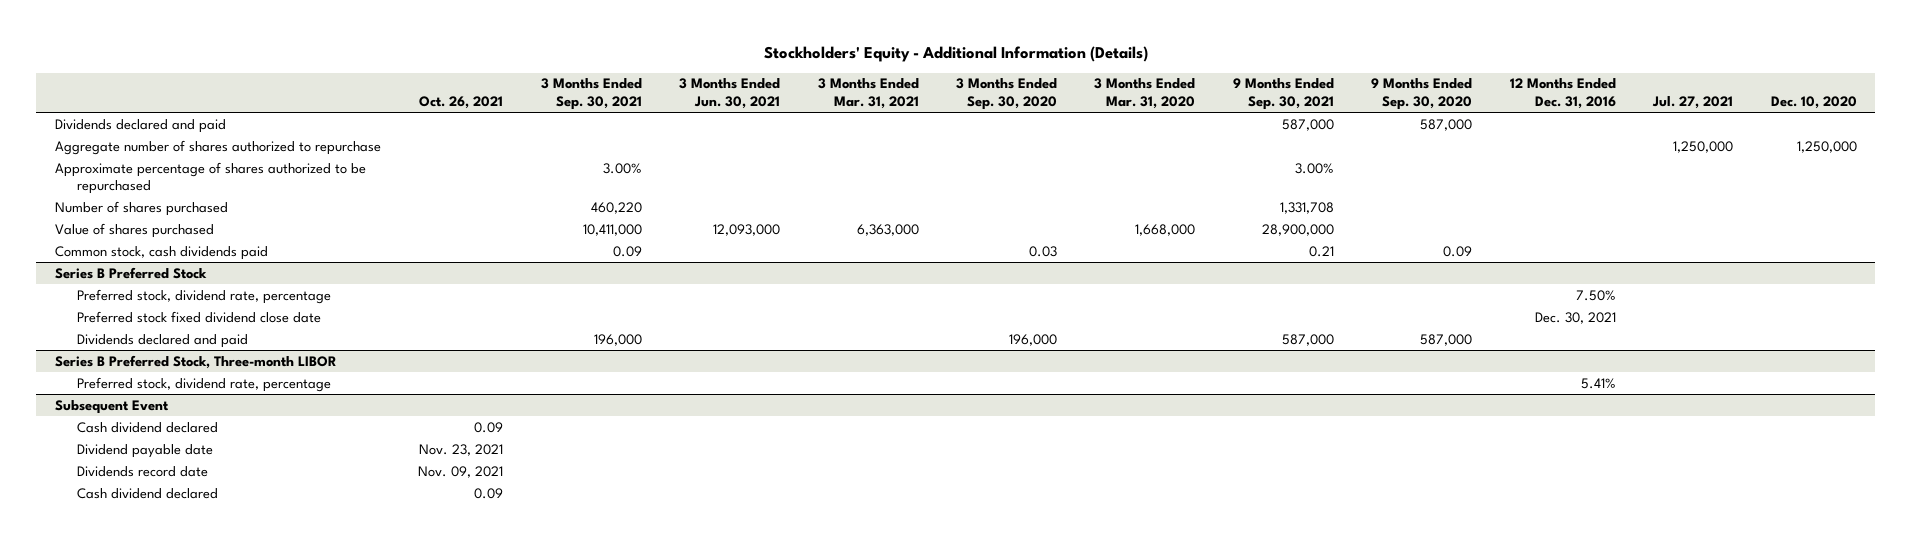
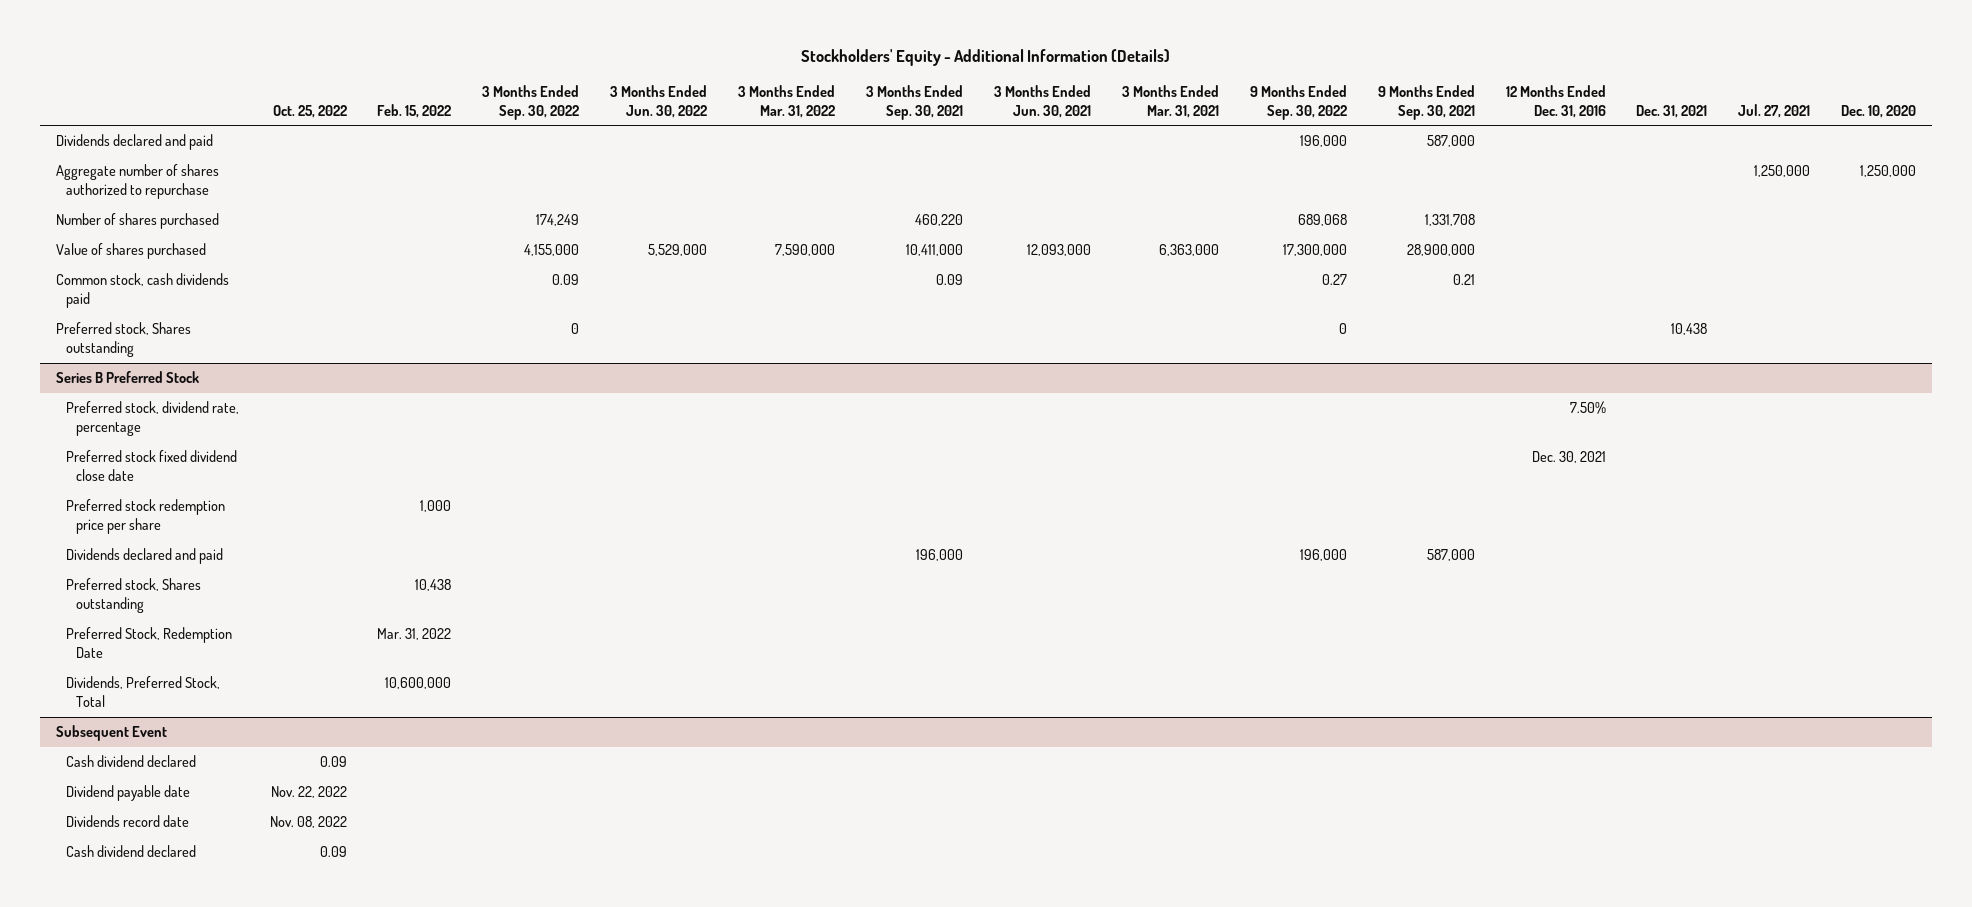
[419,95,504,109] Oct. 26, 2021 -> none
[956,78,1058,110] 3 Months Ended Sep. 30, 2020 -> none
[1094,78,1196,109] 3 Months Ended Mar. 31, 2020 -> none
[1371,78,1473,110] 9 Months Ended Sep. 30, 2020 -> none
none -> [272,104,347,118] Oct. 25, 2022
none -> [377,103,452,118] Feb. 15, 2022
none -> [482,84,580,120] 3 Months Ended Sep. 30, 2022
none -> [610,84,708,118] 3 Months Ended Jun. 30, 2022
none -> [738,84,836,118] 3 Months Ended Mar. 31, 2022
none -> [1249,84,1347,120] 9 Months Ended Sep. 30, 2022
none -> [1636,104,1708,118] Dec. 31, 2021
[54,161,366,195] Approximate percentage of shares authorized to be repurchased -> none
none -> [55,322,191,357] Preferred stock, Shares outstanding
none -> [65,499,225,534] Preferred stock redemption price per share
[54,354,337,369] Series B Preferred Stock, Three-month LIBOR -> none
[77,376,332,392] Preferred stock, dividend rate, percentage -> none
none -> [65,578,201,613] Preferred stock, Shares outstanding
none -> [65,627,232,658] Preferred Stock, Redemption Date
none -> [65,676,220,707] Dividends, Preferred Stock, Total

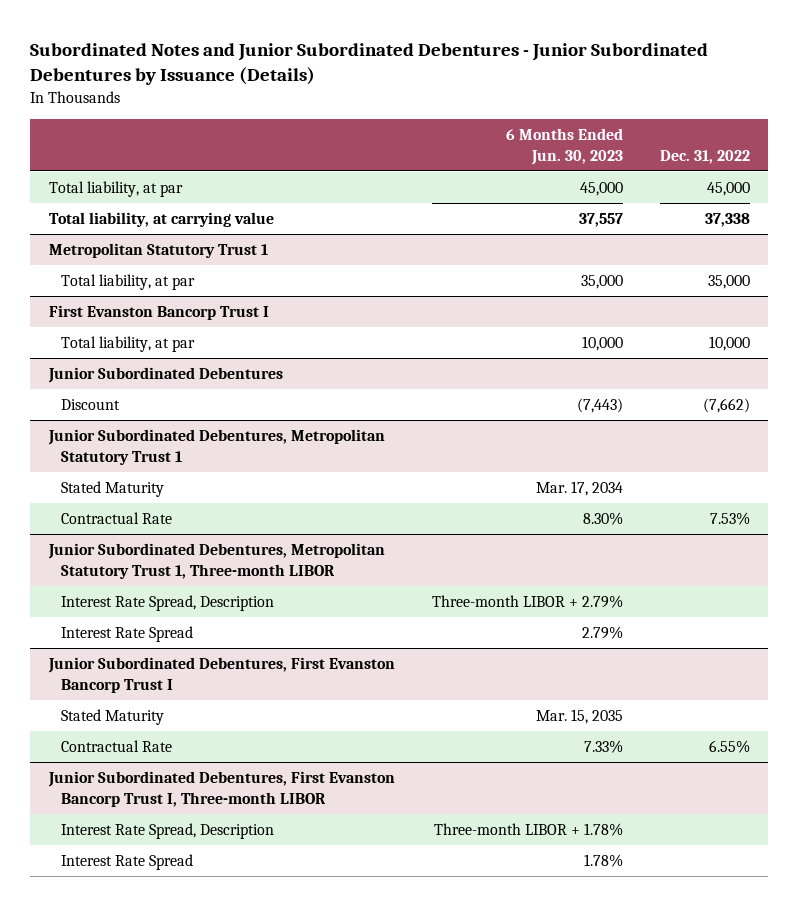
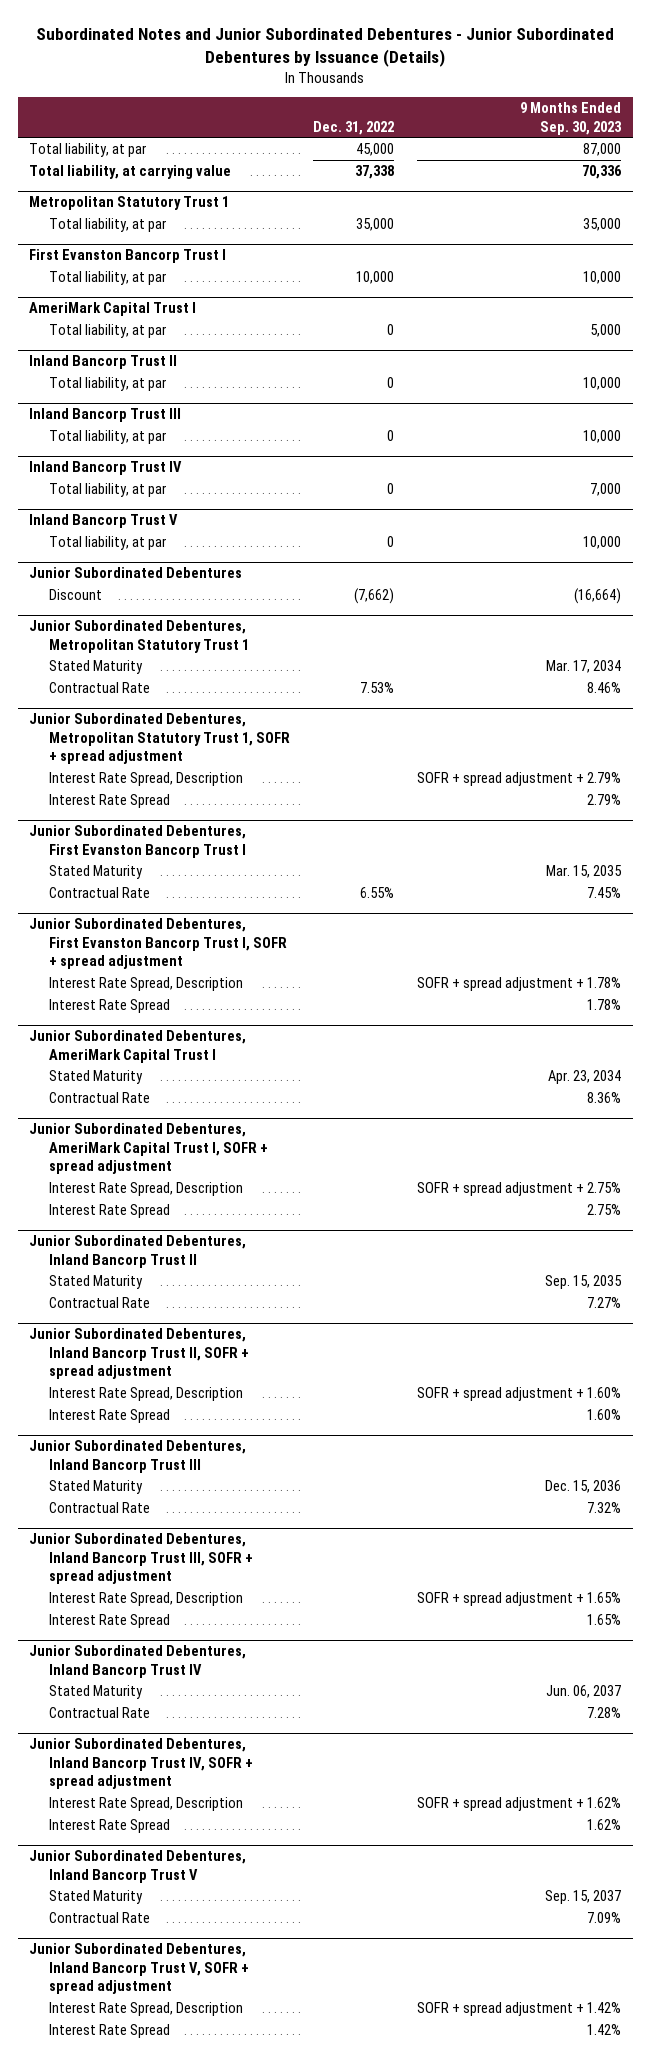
[505,128,623,165] 6 Months Ended Jun. 30, 2023 -> none
none -> [520,102,623,135] 9 Months Ended Sep. 30, 2023
none -> [29,302,197,317] AmeriMark Capital Trust I
none -> [48,324,166,339] Total liability, at par
none -> [29,355,178,370] Inland Bancorp Trust II
none -> [48,377,166,392] Total liability, at par
none -> [29,408,182,423] Inland Bancorp Trust III
none -> [48,430,166,445] Total liability, at par
none -> [29,461,183,476] Inland Bancorp Trust IV
none -> [48,483,166,498] Total liability, at par
none -> [29,514,179,529] Inland Bancorp Trust V
none -> [48,536,166,551] Total liability, at par
[47,543,385,579] Junior Subordinated Debentures, Metropolitan Statutory Trust 1, Three-month LIBOR -> [29,713,290,764] Junior Subordinated Debentures, Metropolitan Statutory Trust 1, SOFR + spread adjustment
[47,771,395,807] Junior Subordinated Debentures, First Evanston Bancorp Trust I, Three-month LIBOR -> [29,918,287,969] Junior Subordinated Debentures, First Evanston Bancorp Trust I, SOFR + spread adjustment
none -> [29,1030,247,1063] Junior Subordinated Debentures, AmeriMark Capital Trust I
none -> [48,1070,143,1085] Stated Maturity
none -> [48,1092,150,1104] Contractual Rate
none -> [29,1123,268,1174] Junior Subordinated Debentures, AmeriMark Capital Trust I, SOFR + spread adjustment
none -> [48,1182,243,1197] Interest Rate Spread, Description
none -> [48,1204,170,1219] Interest Rate Spread
none -> [29,1235,247,1268] Junior Subordinated Debentures, Inland Bancorp Trust II
none -> [48,1275,143,1290] Stated Maturity
none -> [48,1297,150,1309] Contractual Rate
none -> [29,1328,249,1379] Junior Subordinated Debentures, Inland Bancorp Trust II, SOFR + spread adjustment
none -> [48,1387,243,1402] Interest Rate Spread, Description
none -> [48,1409,170,1424] Interest Rate Spread
none -> [29,1440,247,1473] Junior Subordinated Debentures, Inland Bancorp Trust III
none -> [48,1480,143,1495] Stated Maturity
none -> [48,1502,150,1514] Contractual Rate
none -> [29,1533,253,1584] Junior Subordinated Debentures, Inland Bancorp Trust III, SOFR + spread adjustment
none -> [48,1592,243,1607] Interest Rate Spread, Description
none -> [48,1614,170,1629] Interest Rate Spread
none -> [29,1645,247,1678] Junior Subordinated Debentures, Inland Bancorp Trust IV
none -> [48,1685,143,1700] Stated Maturity
none -> [48,1707,150,1719] Contractual Rate
none -> [29,1738,253,1789] Junior Subordinated Debentures, Inland Bancorp Trust IV, SOFR + spread adjustment
none -> [48,1797,243,1812] Interest Rate Spread, Description
none -> [48,1819,170,1834] Interest Rate Spread
none -> [29,1850,247,1883] Junior Subordinated Debentures, Inland Bancorp Trust V
none -> [48,1890,143,1905] Stated Maturity
none -> [48,1912,150,1924] Contractual Rate
none -> [29,1943,249,1994] Junior Subordinated Debentures, Inland Bancorp Trust V, SOFR + spread adjustment
none -> [48,2002,243,2017] Interest Rate Spread, Description
none -> [48,2024,170,2039] Interest Rate Spread

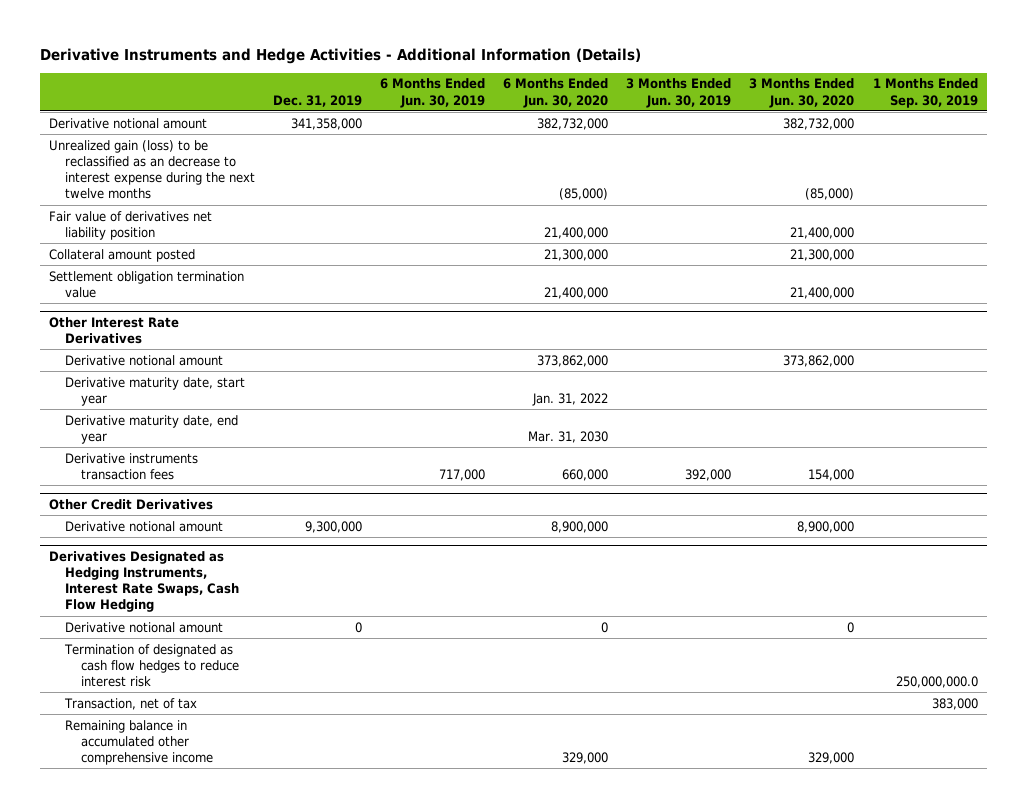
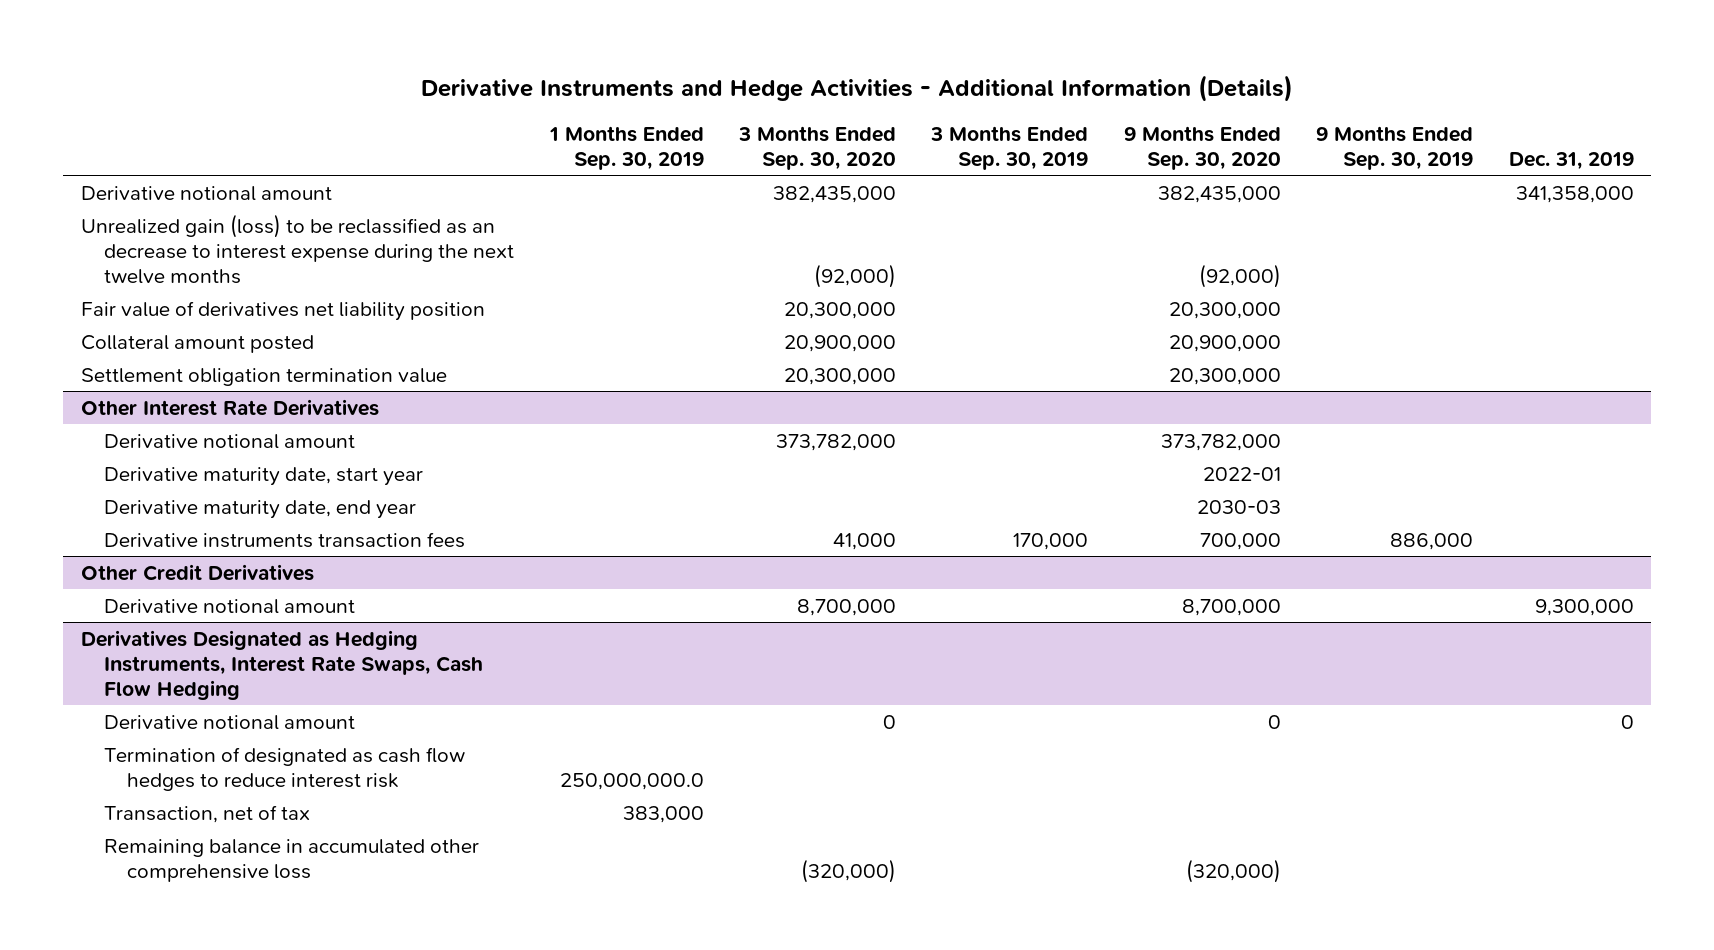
[379,78,485,108] 6 Months Ended Jun. 30, 2019 -> none
[503,78,609,108] 6 Months Ended Jun. 30, 2020 -> none
[626,78,732,108] 3 Months Ended Jun. 30, 2019 -> none
[749,78,855,108] 3 Months Ended Jun. 30, 2020 -> none
none -> [737,125,896,170] 3 Months Ended Sep. 30, 2020
none -> [930,125,1089,170] 3 Months Ended Sep. 30, 2019
none -> [1123,125,1281,170] 9 Months Ended Sep. 30, 2020
none -> [1316,125,1474,170] 9 Months Ended Sep. 30, 2019
[64,719,213,766] Remaining balance in accumulated other comprehensive income -> [104,838,480,882] Remaining balance in accumulated other comprehensive loss

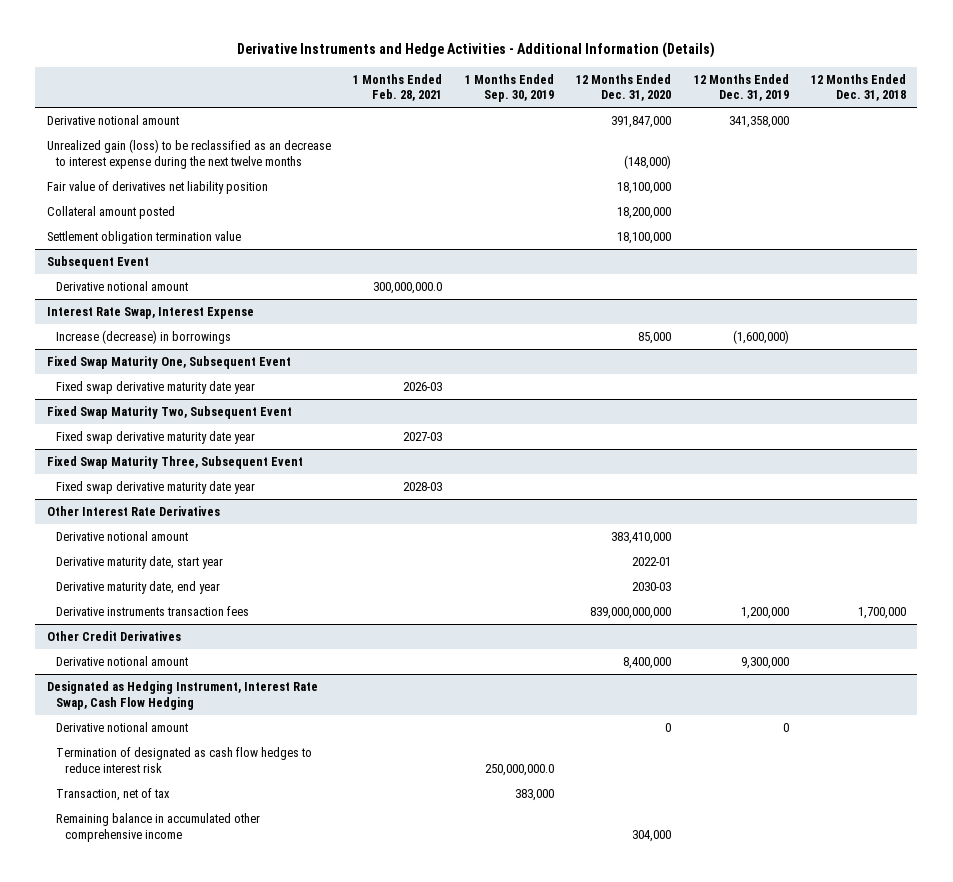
[737,125,896,170] 3 Months Ended Sep. 30, 2020 -> none
[930,125,1089,170] 3 Months Ended Sep. 30, 2019 -> none
[1123,125,1281,170] 9 Months Ended Sep. 30, 2020 -> none
[1316,125,1474,170] 9 Months Ended Sep. 30, 2019 -> none
[1508,151,1634,170] Dec. 31, 2019 -> none
none -> [353,73,443,102] 1 Months Ended Feb. 28, 2021
none -> [576,73,672,102] 12 Months Ended Dec. 31, 2020
none -> [693,73,789,102] 12 Months Ended Dec. 31, 2019
none -> [811,73,907,102] 12 Months Ended Dec. 31, 2018
none -> [46,255,149,269] Subsequent Event
none -> [55,280,188,291] Derivative notional amount
none -> [46,306,254,319] Interest Rate Swap, Interest Expense
none -> [55,329,231,344] Increase (decrease) in borrowings
none -> [46,355,291,369] Fixed Swap Maturity One, Subsequent Event
none -> [55,380,255,394] Fixed swap derivative maturity date year
none -> [46,405,292,419] Fixed Swap Maturity Two, Subsequent Event
none -> [55,430,255,444] Fixed swap derivative maturity date year
none -> [46,455,303,469] Fixed Swap Maturity Three, Subsequent Event
none -> [55,480,255,494] Fixed swap derivative maturity date year
[80,629,484,700] Derivatives Designated as Hedging Instruments, Interest Rate Swaps, Cash Flow Hedging -> [46,680,318,710] Designated as Hedging Instrument, Interest Rate Swap, Cash Flow Hedging
[104,838,480,882] Remaining balance in accumulated other comprehensive loss -> [55,812,260,842] Remaining balance in accumulated other comprehensive income

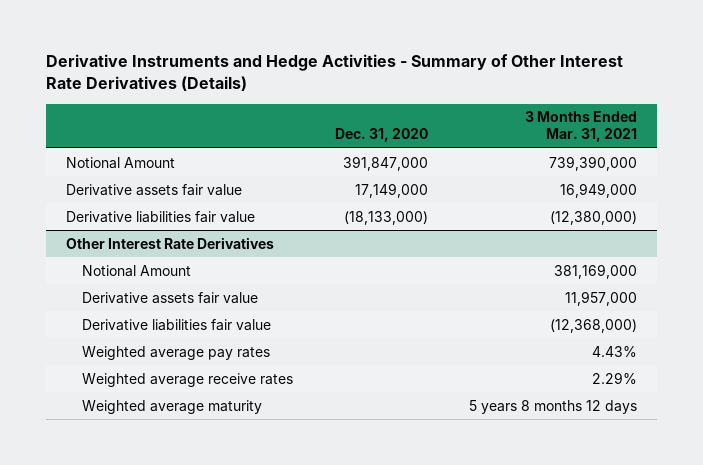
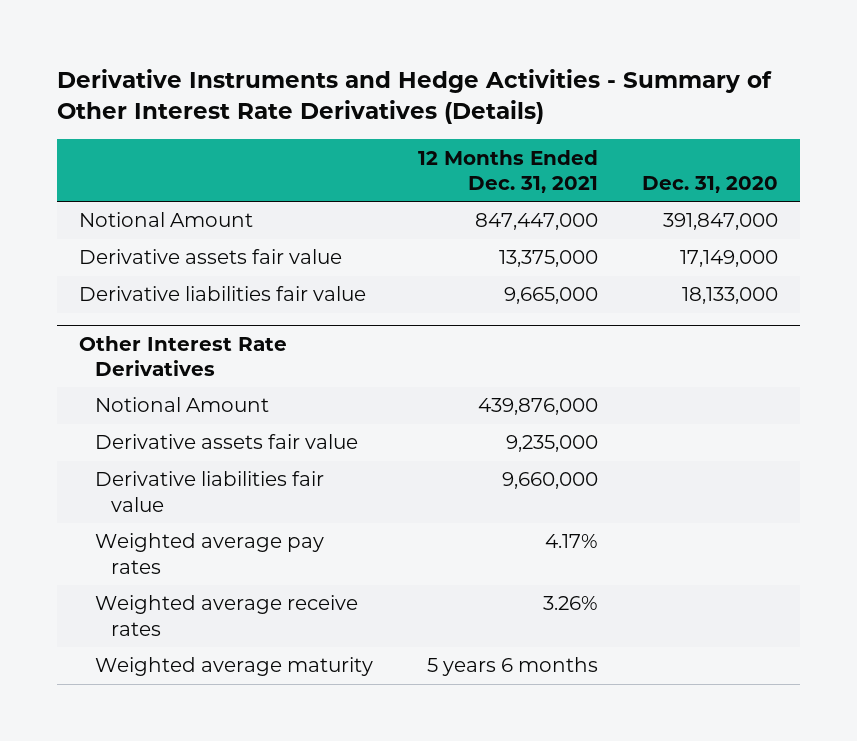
[524,111,637,143] 3 Months Ended Mar. 31, 2021 -> none
none -> [417,149,598,194] 12 Months Ended Dec. 31, 2021
[343,210,428,225] (18,133,000) -> [681,287,778,305] 18,133,000

